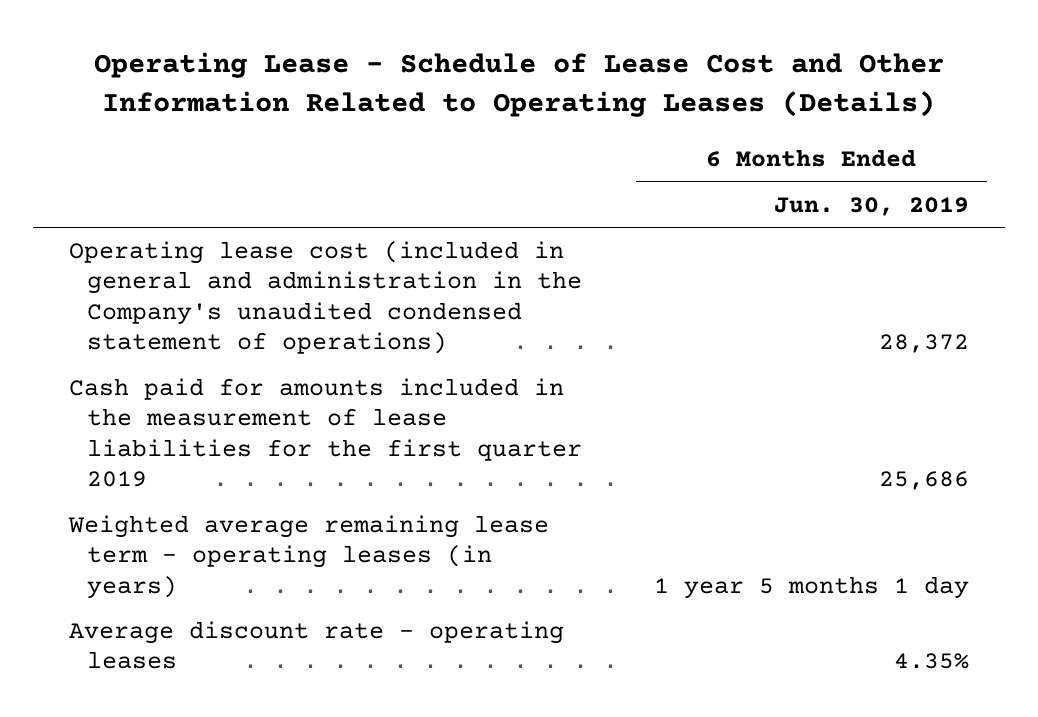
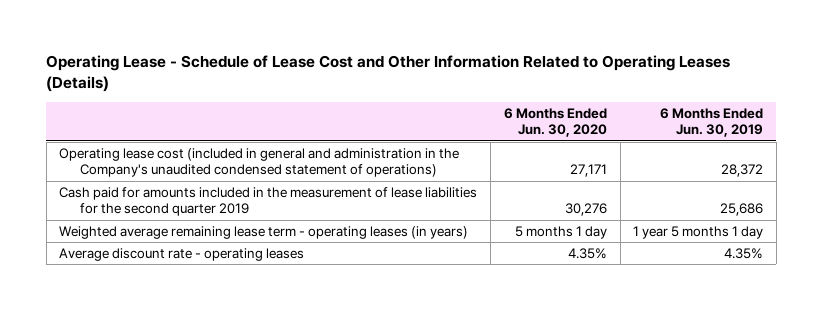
none -> [503,108,607,138] 6 Months Ended Jun. 30, 2020
[68,378,582,488] Cash paid for amounts included in the measurement of lease liabilities for the first quarter 2019 -> [59,187,478,217] Cash paid for amounts included in the measurement of lease liabilities for the second quarter 2019

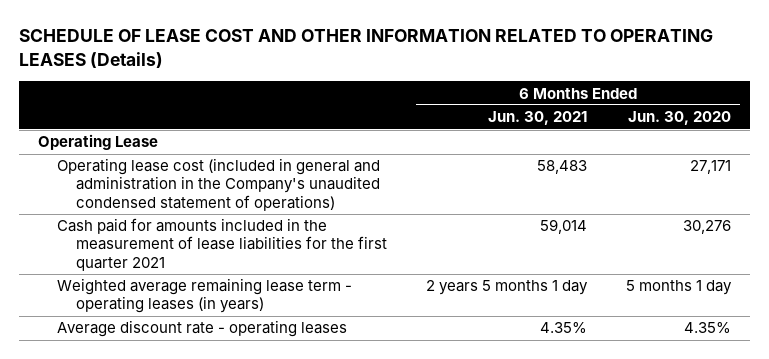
[46,55,731,93] Operating Lease - Schedule of Lease Cost and Other Information Related to Operating Leases (Details) -> [18,29,713,69] SCHEDULE OF LEASE COST AND OTHER INFORMATION RELATED TO OPERATING LEASES (Details)
[660,108,764,138] 6 Months Ended Jun. 30, 2019 -> none
none -> [487,111,587,126] Jun. 30, 2021
none -> [38,134,159,151] Operating Lease
[59,187,478,217] Cash paid for amounts included in the measurement of lease liabilities for the second quarter 2019 -> [57,218,387,271] Cash paid for amounts included in the measurement of lease liabilities for the first quarter 2021

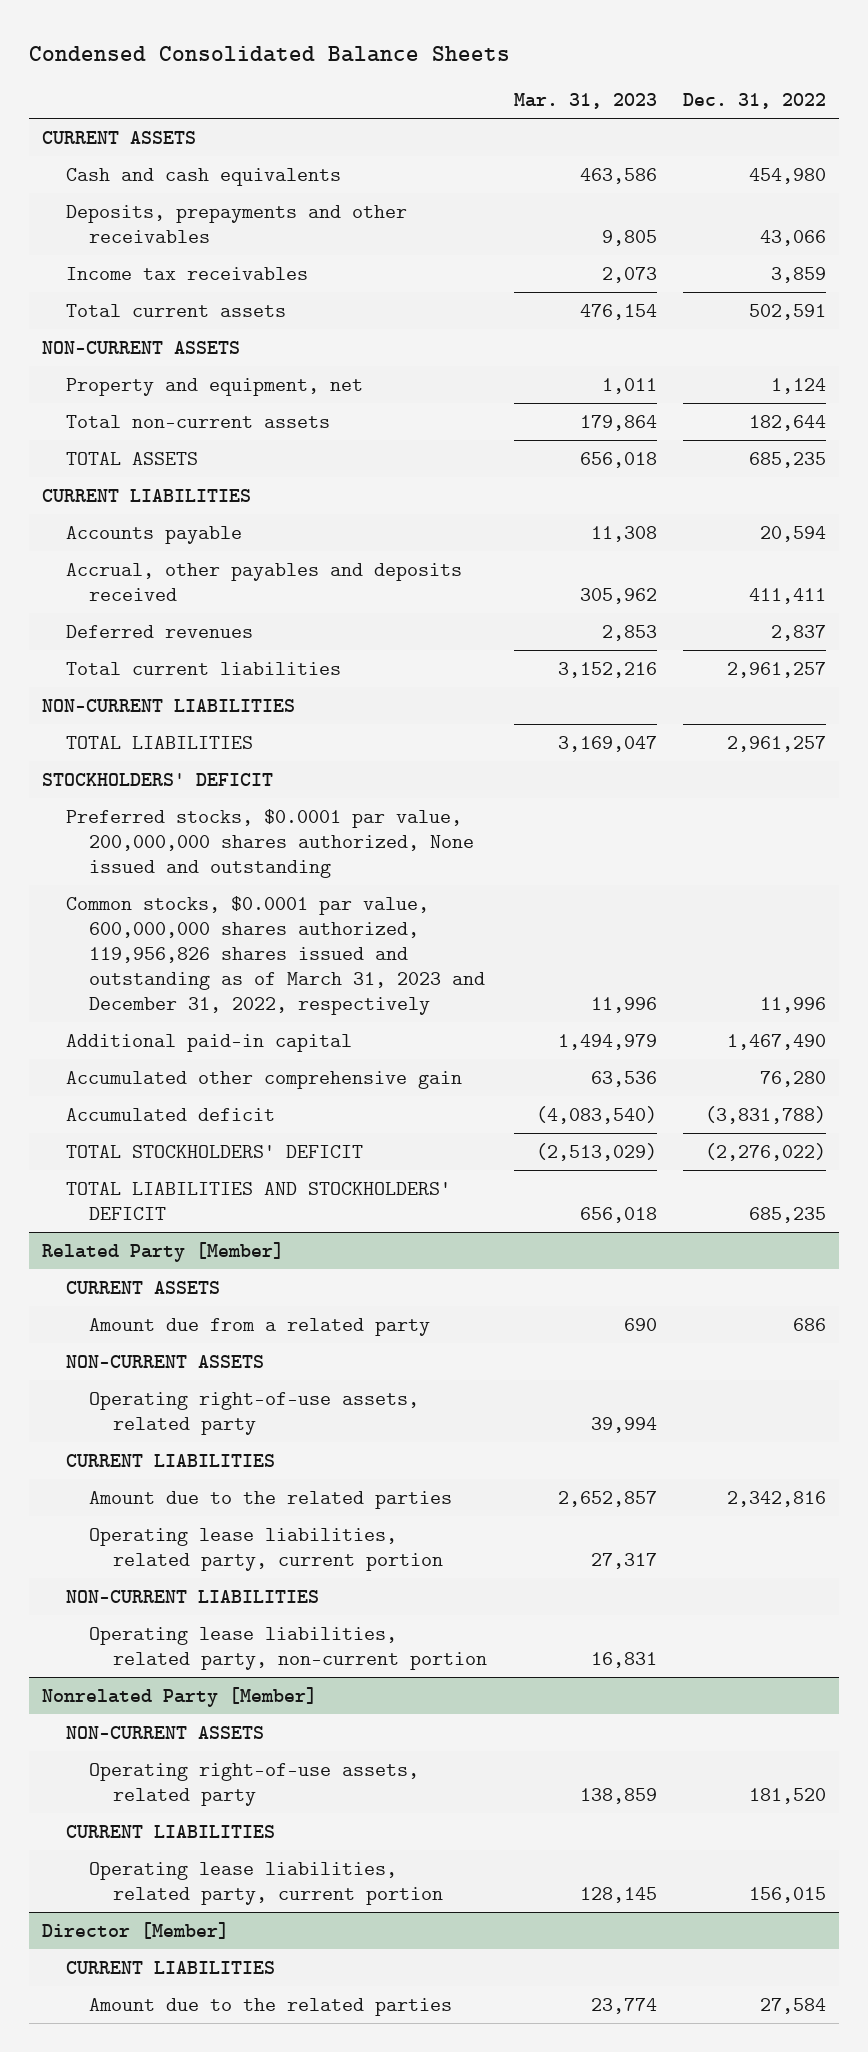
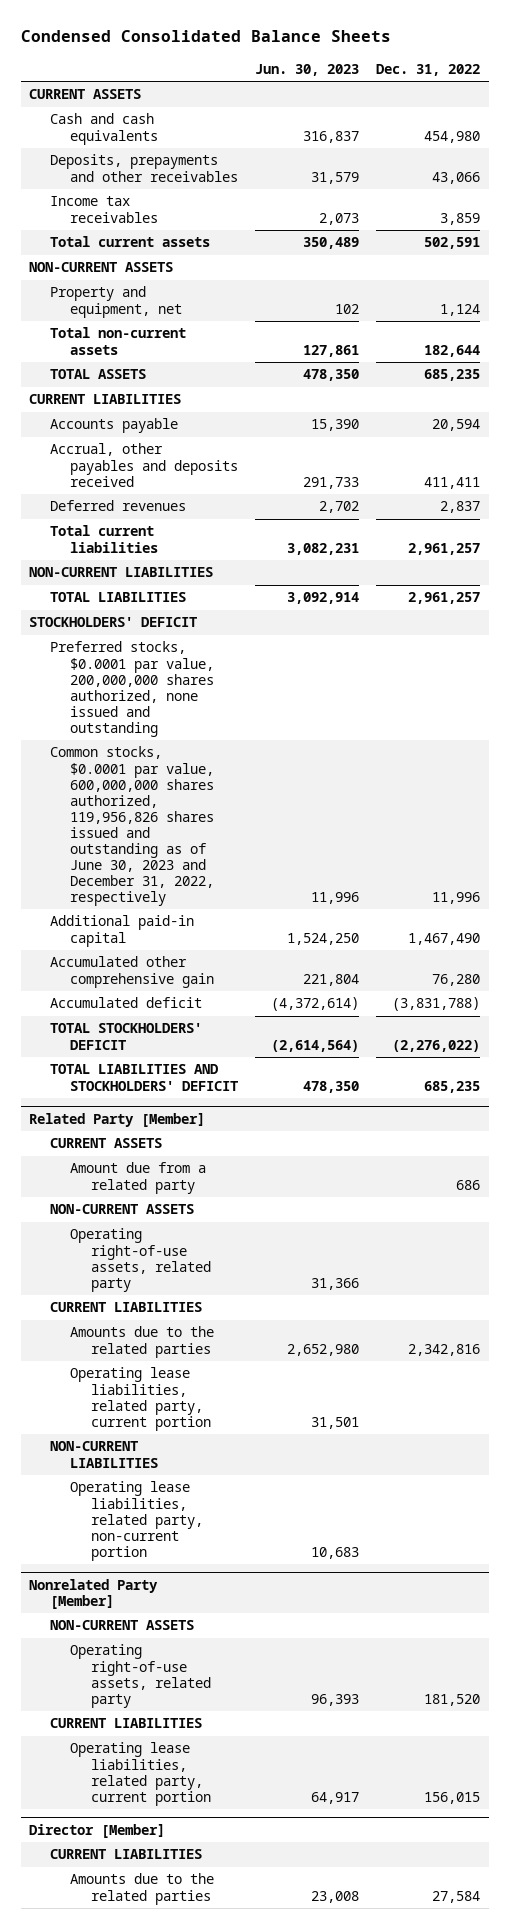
[513,92,657,109] Mar. 31, 2023 -> none
none -> [255,63,360,76] Jun. 30, 2023
[65,808,475,878] Preferred stocks, $0.0001 par value, 200,000,000 shares authorized, None issued and outstanding -> [49,641,215,737] Preferred stocks, $0.0001 par value, 200,000,000 shares authorized, none issued and outstanding
[65,895,486,1015] Common stocks, $0.0001 par value, 600,000,000 shares authorized, 119,956,826 shares issued and outstanding as of March 31, 2023 and December 31, 2022, respectively -> [49,746,215,907] Common stocks, $0.0001 par value, 600,000,000 shares authorized, 119,956,826 shares issued and outstanding as of June 30, 2023 and December 31, 2022, respectively
[89,1490,453,1509] Amount due to the related parties -> [70,1326,215,1358] Amounts due to the related parties
[89,1997,453,2016] Amount due to the related parties -> [70,1873,215,1905] Amounts due to the related parties

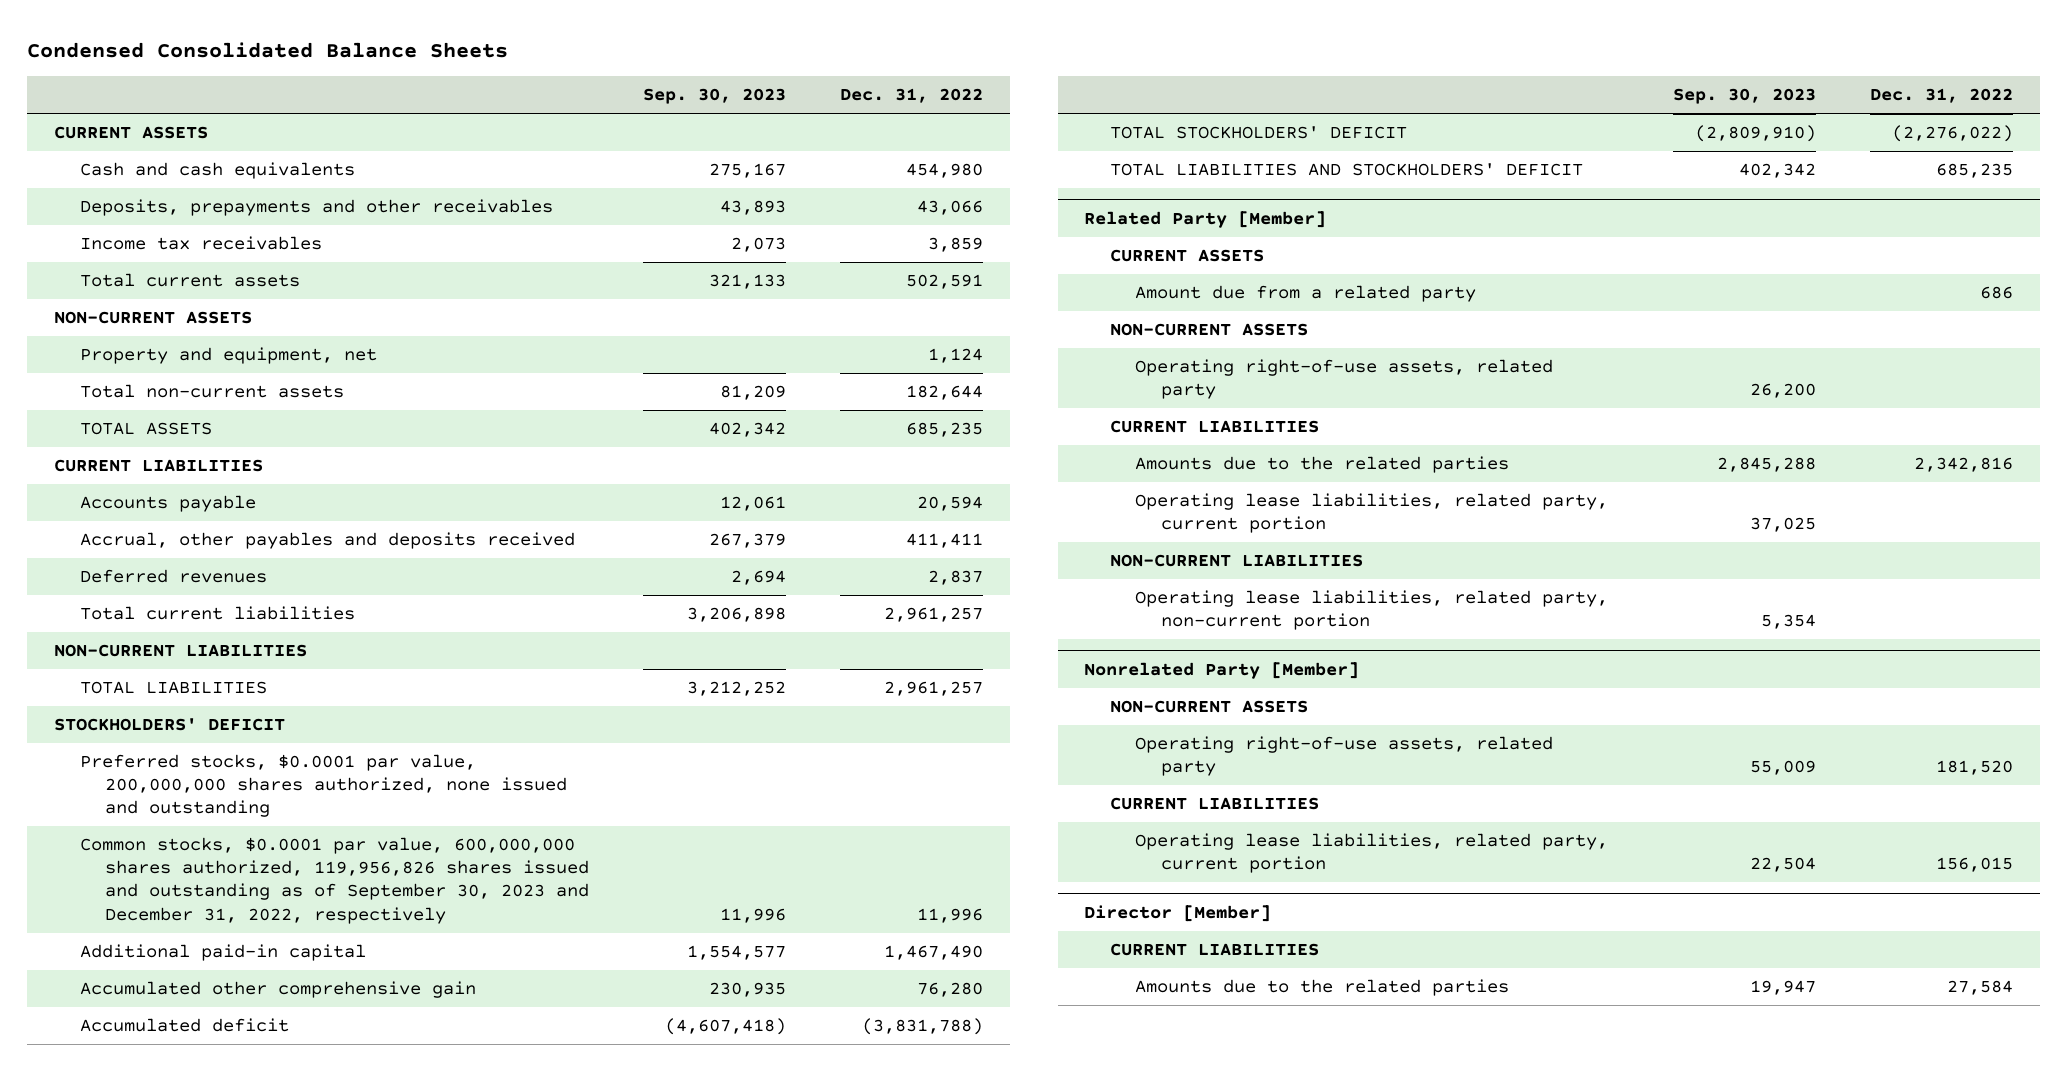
[255,63,360,76] Jun. 30, 2023 -> none
none -> [643,88,787,105] Sep. 30, 2023
[49,746,215,907] Common stocks, $0.0001 par value, 600,000,000 shares authorized, 119,956,826 shares issued and outstanding as of June 30, 2023 and December 31, 2022, respectively -> [79,837,590,924] Common stocks, $0.0001 par value, 600,000,000 shares authorized, 119,956,826 shares issued and outstanding as of September 30, 2023 and December 31, 2022, respectively

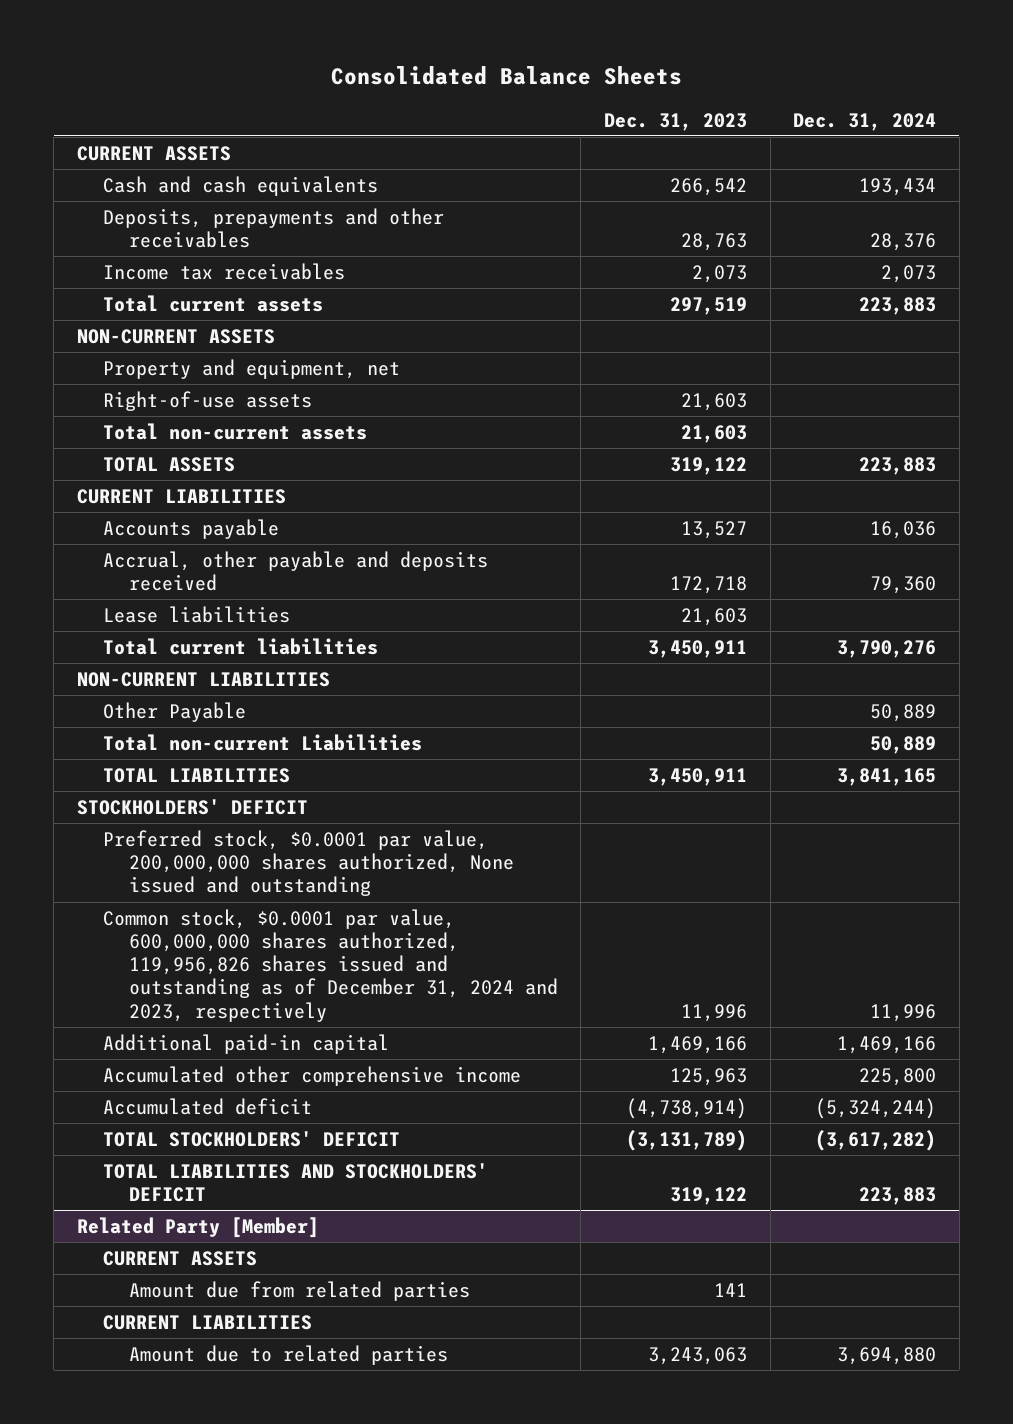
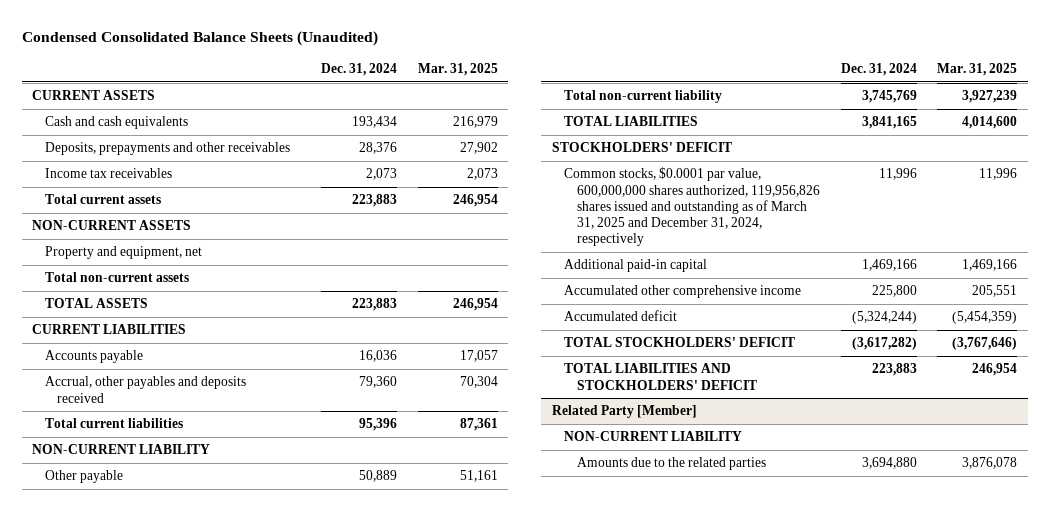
[330,66,682,86] Consolidated Balance Sheets -> [21,31,378,47] Condensed Consolidated Balance Sheets (Unaudited)
[603,112,747,131] Dec. 31, 2023 -> none
none -> [417,63,498,77] Mar. 31, 2025
[102,390,312,411] Right-of-use assets -> none
[102,605,290,623] Lease liabilities -> none
[102,550,488,592] Accrual, other payable and deposits received -> [44,376,246,403] Accrual, other payables and deposits received
[837,639,937,658] 3,790,276 -> [358,418,397,432] 95,396
[77,671,331,687] NON-CURRENT LIABILITIES -> [32,444,211,455] NON-CURRENT LIABILITY
[102,701,246,722] Other Payable -> [44,470,123,484] Other payable
[102,733,422,751] Total non-current Liabilities -> [564,90,723,104] Total non-current liability
[870,735,937,754] 50,889 -> [861,90,917,104] 3,745,769
[102,829,514,897] Preferred stock, $0.0001 par value, 200,000,000 shares authorized, None issued and outstanding -> none
[102,908,558,1022] Common stock, $0.0001 par value, 600,000,000 shares authorized, 119,956,826 shares issued and outstanding as of December 31, 2024 and 2023, respectively -> [564,167,820,247] Common stocks, $0.0001 par value, 600,000,000 shares authorized, 119,956,826 shares issued and outstanding as of March 31, 2025 and December 31, 2024, respectively
[102,1250,257,1266] CURRENT ASSETS -> none
[128,1280,470,1301] Amount due from related parties -> none
[102,1314,312,1330] CURRENT LIABILITIES -> none
none -> [564,431,743,442] NON-CURRENT LIABILITY
[128,1344,448,1365] Amount due to related parties -> [576,457,766,471] Amounts due to the related parties

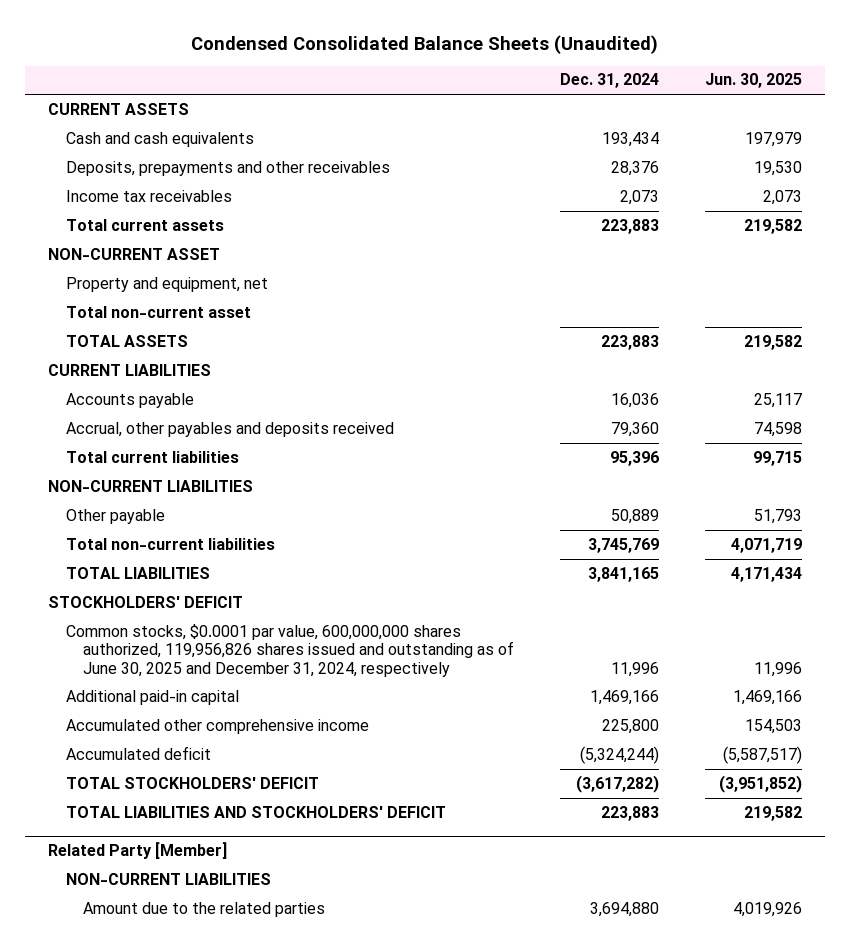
[417,63,498,77] Mar. 31, 2025 -> none
none -> [705,73,803,89] Jun. 30, 2025
[32,220,192,231] NON-CURRENT ASSETS -> [47,247,220,260] NON-CURRENT ASSET
[44,272,189,283] Total non-current assets -> [65,305,251,318] Total non-current asset
[32,444,211,455] NON-CURRENT LIABILITY -> [47,479,253,492] NON-CURRENT LIABILITIES
[564,90,723,104] Total non-current liability -> [65,537,275,550] Total non-current liabilities
[564,167,820,247] Common stocks, $0.0001 par value, 600,000,000 shares authorized, 119,956,826 shares issued and outstanding as of March 31, 2025 and December 31, 2024, respectively -> [65,623,515,677] Common stocks, $0.0001 par value, 600,000,000 shares authorized, 119,956,826 shares issued and outstanding as of June 30, 2025 and December 31, 2024, respectively
[564,431,743,442] NON-CURRENT LIABILITY -> [65,872,271,885] NON-CURRENT LIABILITIES
[576,457,766,471] Amounts due to the related parties -> [83,901,326,917] Amount due to the related parties

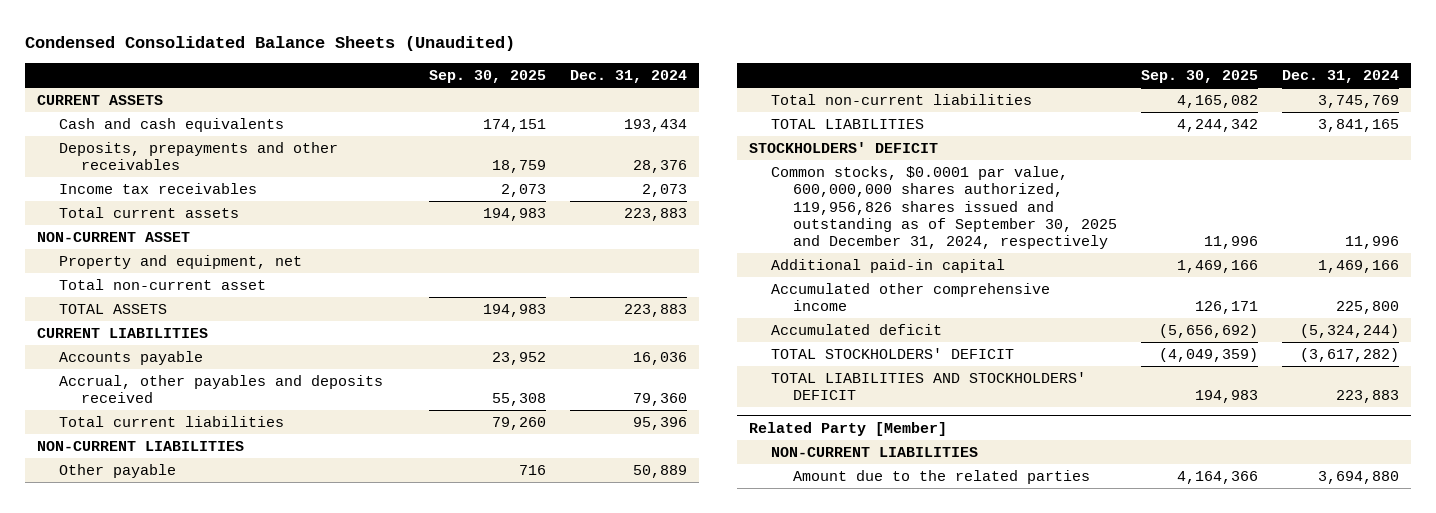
[705,73,803,89] Jun. 30, 2025 -> none
none -> [429,70,547,84] Sep. 30, 2025
[65,623,515,677] Common stocks, $0.0001 par value, 600,000,000 shares authorized, 119,956,826 shares issued and outstanding as of June 30, 2025 and December 31, 2024, respectively -> [770,165,1117,250] Common stocks, $0.0001 par value, 600,000,000 shares authorized, 119,956,826 shares issued and outstanding as of September 30, 2025 and December 31, 2024, respectively

